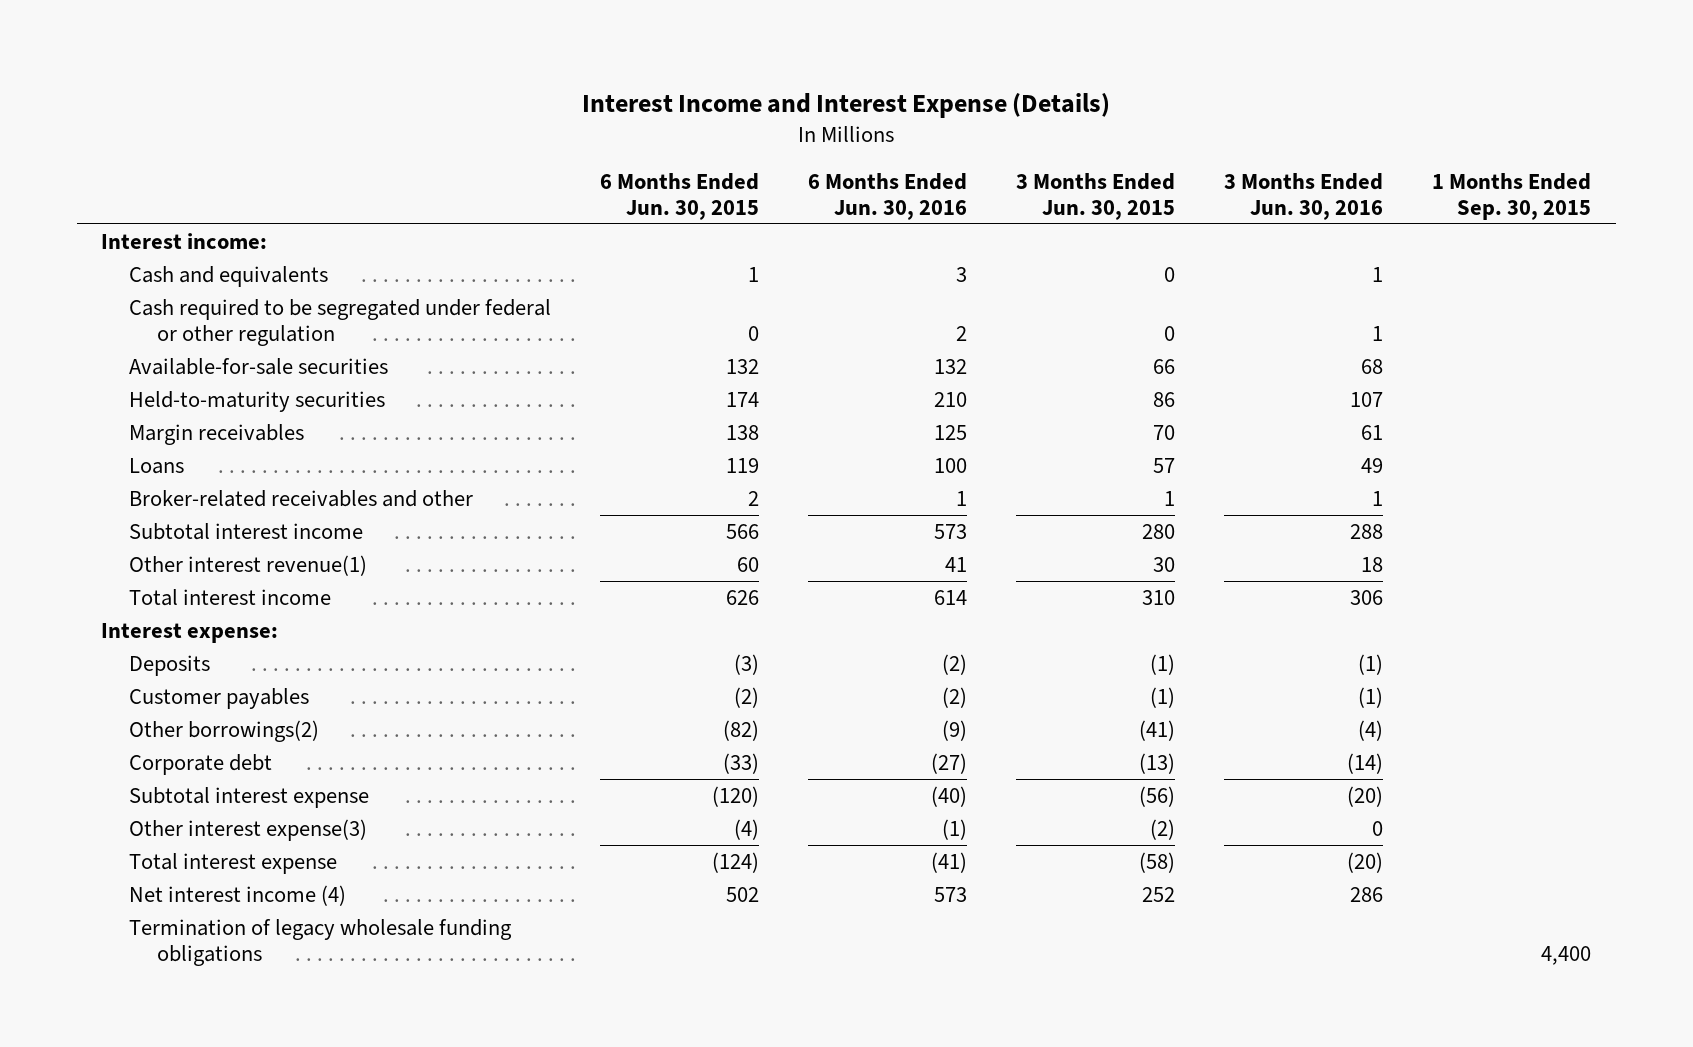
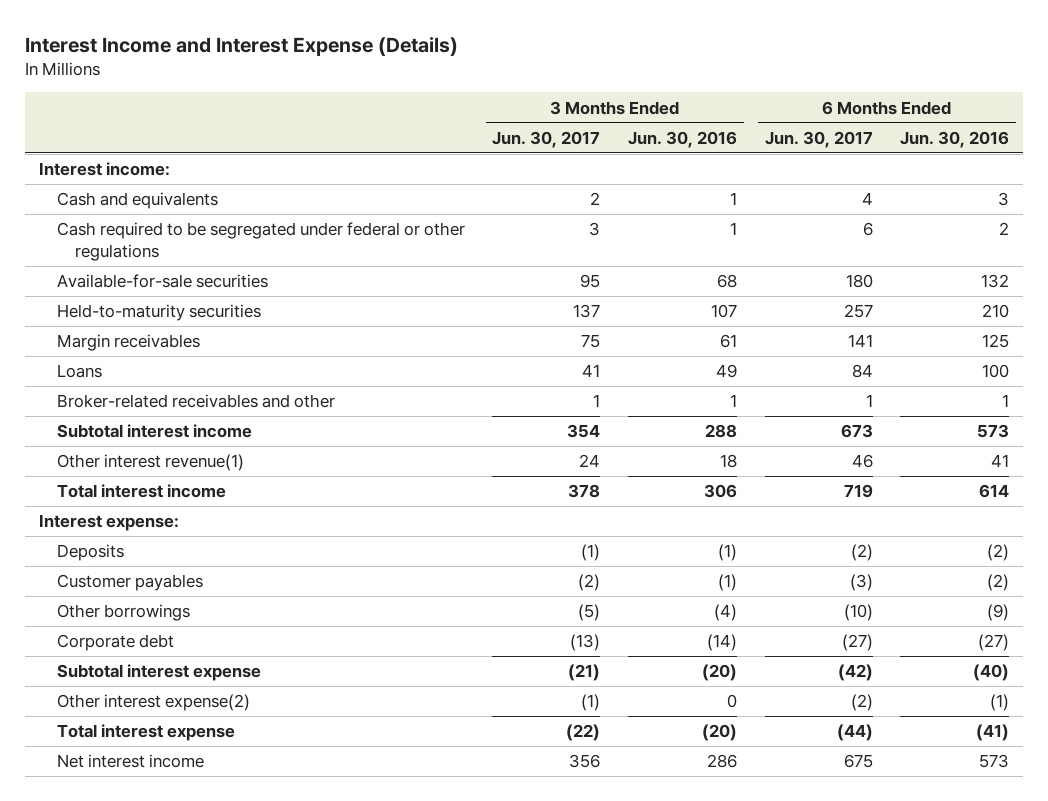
[600,172,760,220] 6 Months Ended Jun. 30, 2015 -> none
[1016,172,1176,220] 3 Months Ended Jun. 30, 2015 -> none
[1432,172,1592,220] 1 Months Ended Sep. 30, 2015 -> none
none -> [492,130,601,148] Jun. 30, 2017
none -> [764,130,873,148] Jun. 30, 2017
[129,298,552,347] Cash required to be segregated under federal or other regulation -> [56,222,465,262] Cash required to be segregated under federal or other regulations
[129,719,320,742] Other borrowings(2) -> [56,604,190,622] Other borrowings
[129,818,368,841] Other interest expense(3) -> [56,694,250,712] Other interest expense(2)
[129,918,513,967] Termination of legacy wholesale funding obligations -> none
[129,884,347,906] Net interest income (4) -> [56,754,204,769] Net interest income

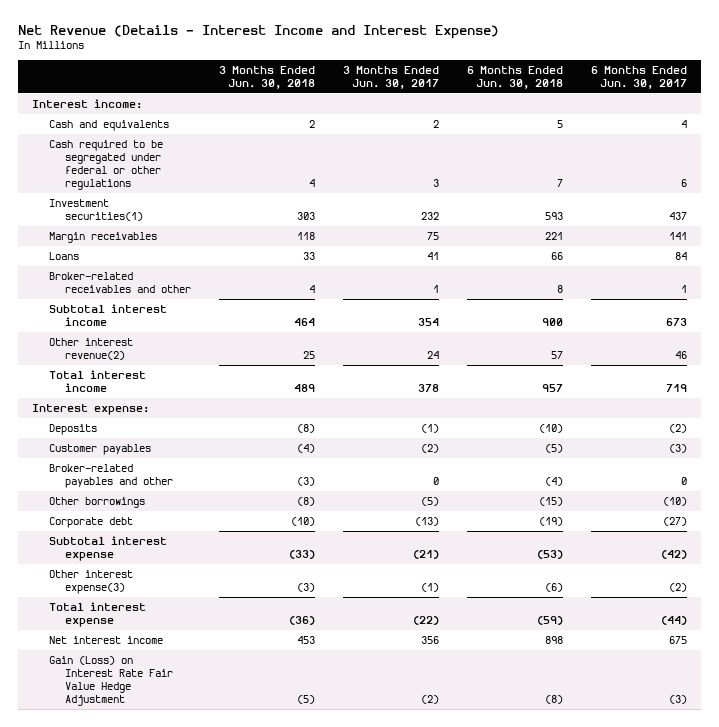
[25,36,459,56] Interest Income and Interest Expense (Details) -> [17,24,499,39] Net Revenue (Details - Interest Income and Interest Expense)
[628,130,738,148] Jun. 30, 2016 -> none
[900,130,1010,148] Jun. 30, 2016 -> none
none -> [219,66,316,89] 3 Months Ended Jun. 30, 2018
none -> [467,66,564,89] 6 Months Ended Jun. 30, 2018
[56,274,268,289] Available-for-sale securities -> none
[56,304,261,322] Held-to-maturity securities -> none
none -> [48,199,144,222] Investment securities(1)
[56,454,244,472] Other interest revenue(1) -> [48,338,133,361] Other interest revenue(2)
none -> [48,464,174,489] Broker-related payables and other
[56,694,250,712] Other interest expense(2) -> [48,570,133,595] Other interest expense(3)
none -> [48,656,174,706] Gain (Loss) on Interest Rate Fair Value Hedge Adjustment

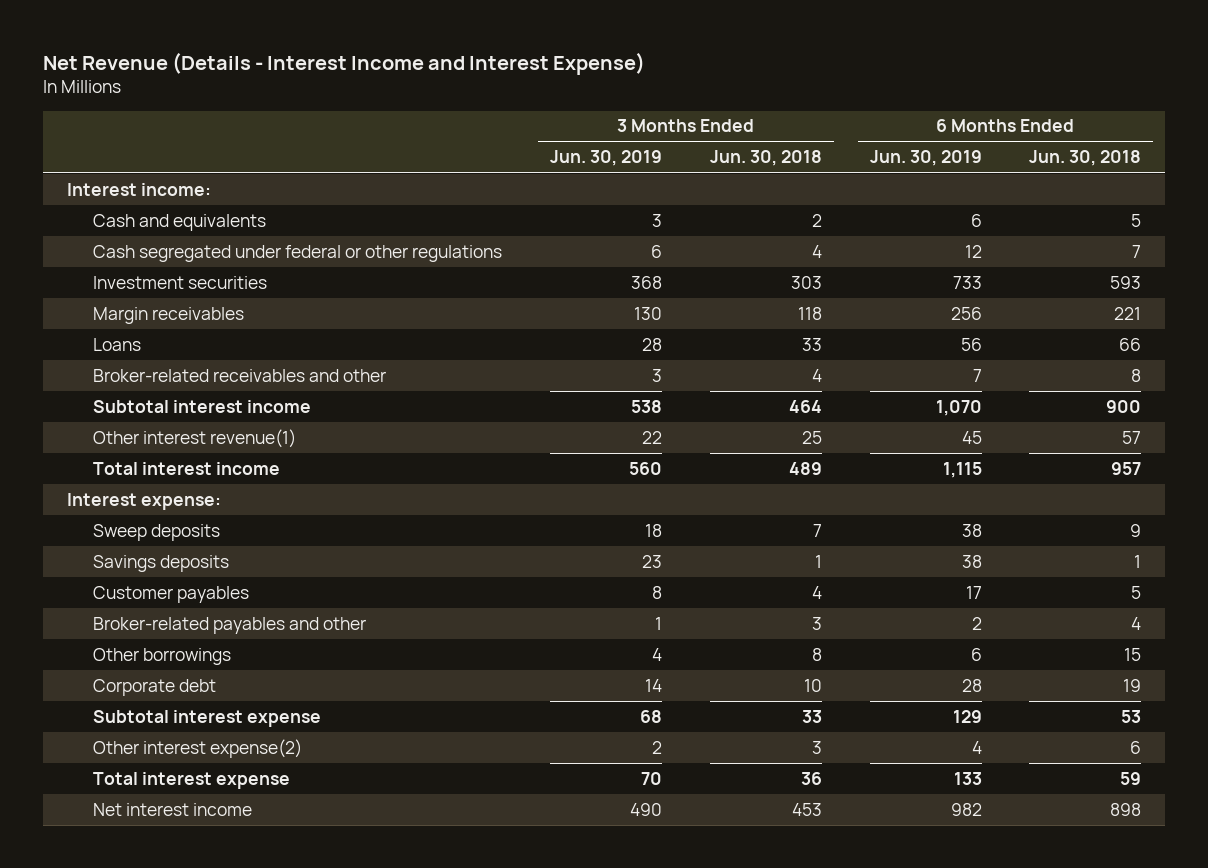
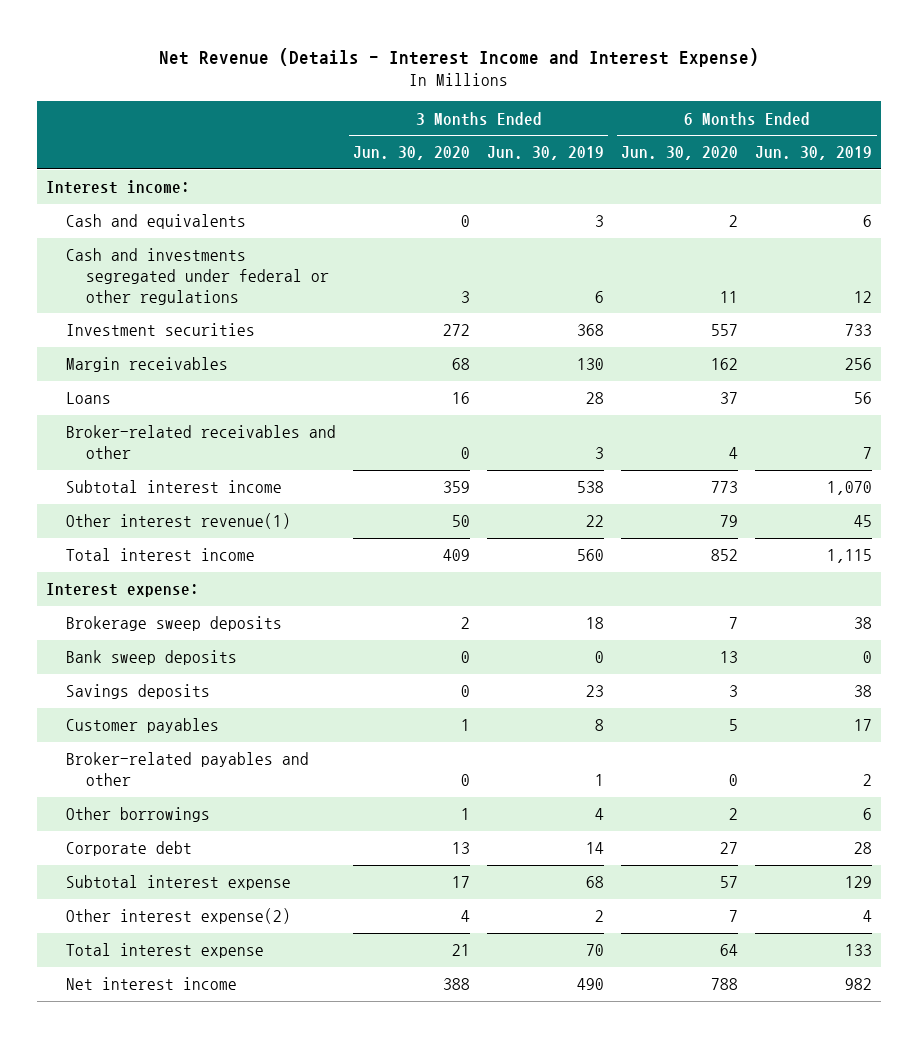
[709,150,822,167] Jun. 30, 2018 -> none
[1029,150,1142,167] Jun. 30, 2018 -> none
none -> [352,146,470,161] Jun. 30, 2020
none -> [621,146,739,161] Jun. 30, 2020
[93,244,503,262] Cash segregated under federal or other regulations -> [65,248,330,305] Cash and investments segregated under federal or other regulations
[93,523,221,541] Sweep deposits -> [65,616,282,632] Brokerage sweep deposits
none -> [65,650,237,666] Bank sweep deposits

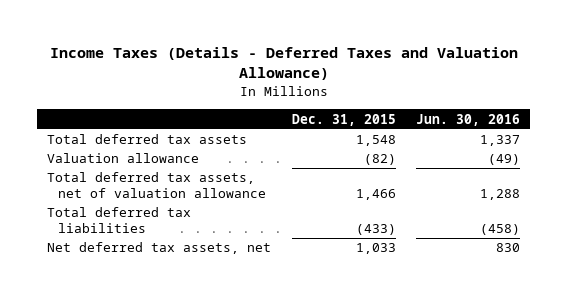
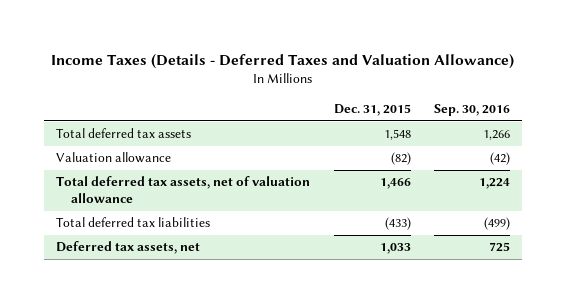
[416,113,521,126] Jun. 30, 2016 -> none
none -> [434,104,511,117] Sep. 30, 2016
[47,242,272,255] Net deferred tax assets, net -> [56,241,201,255] Deferred tax assets, net

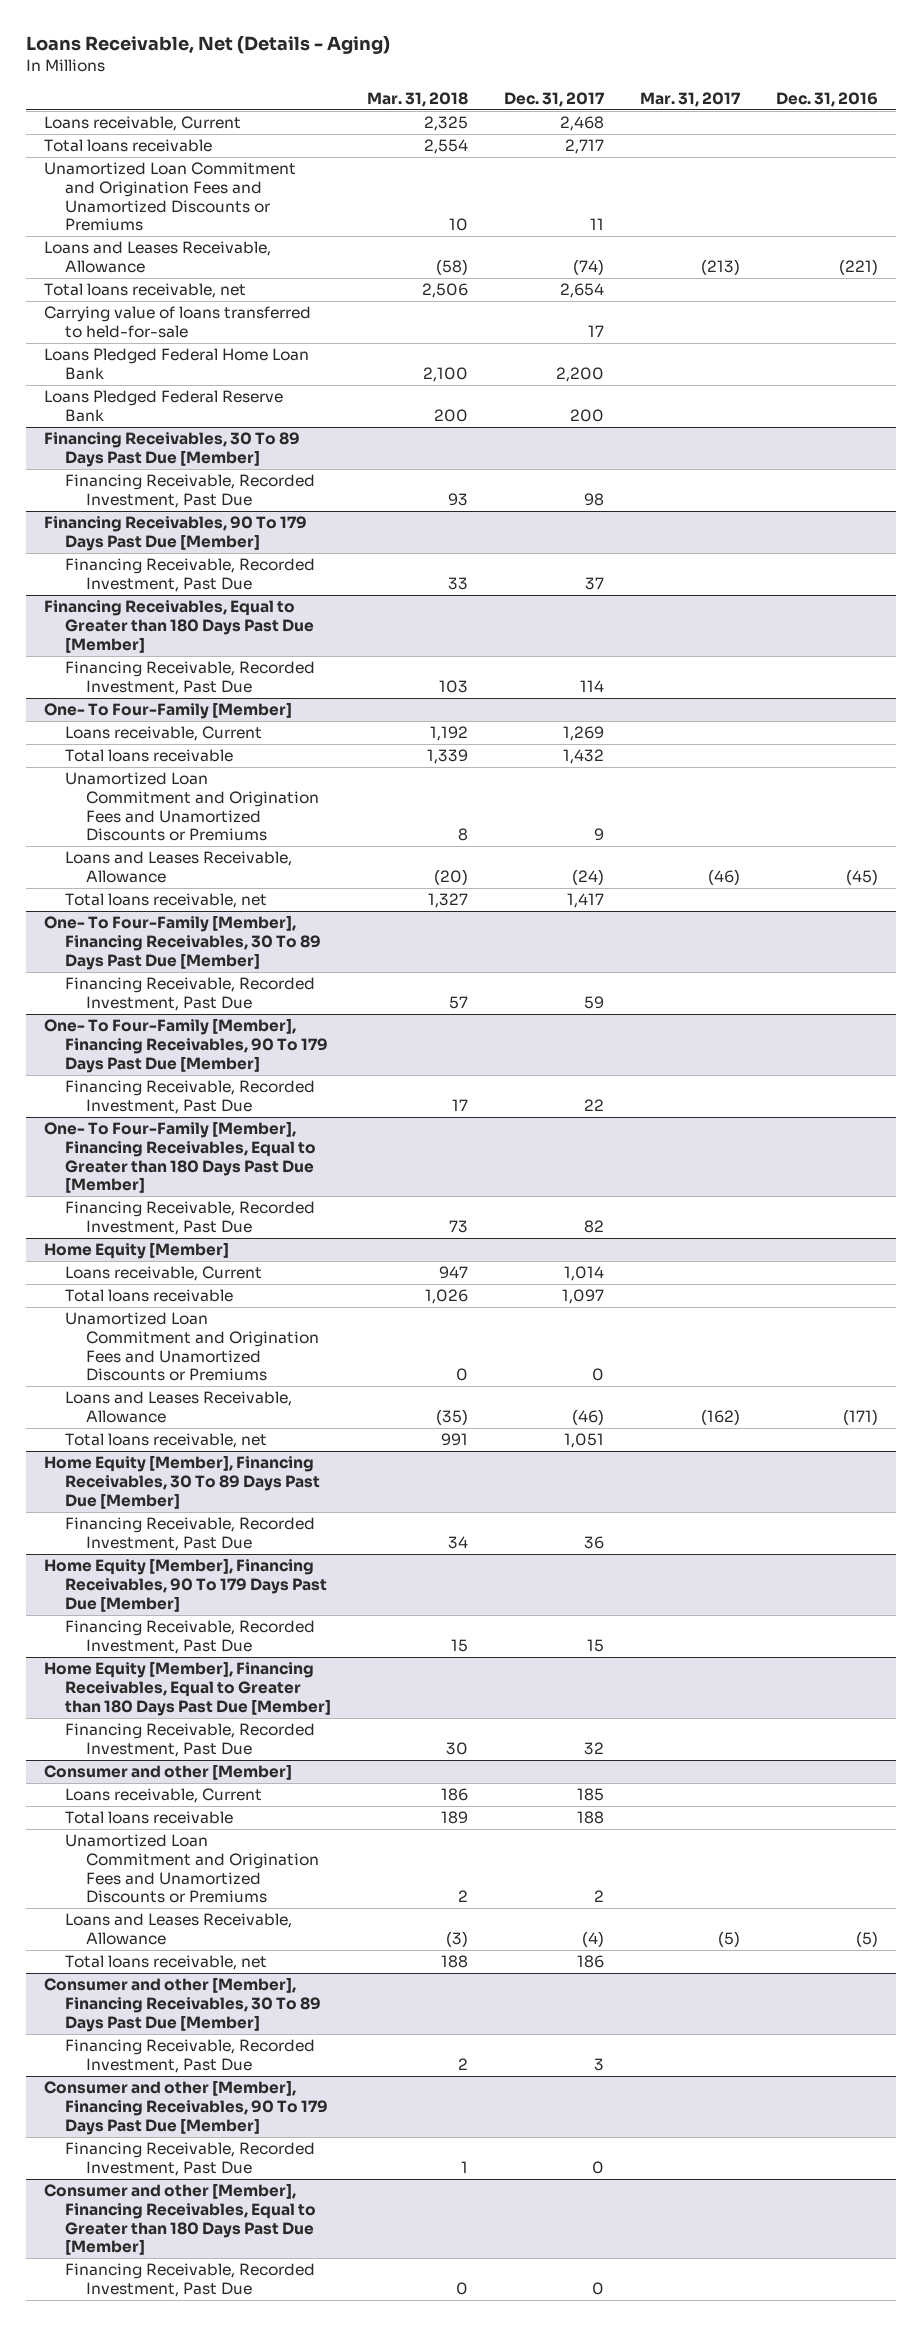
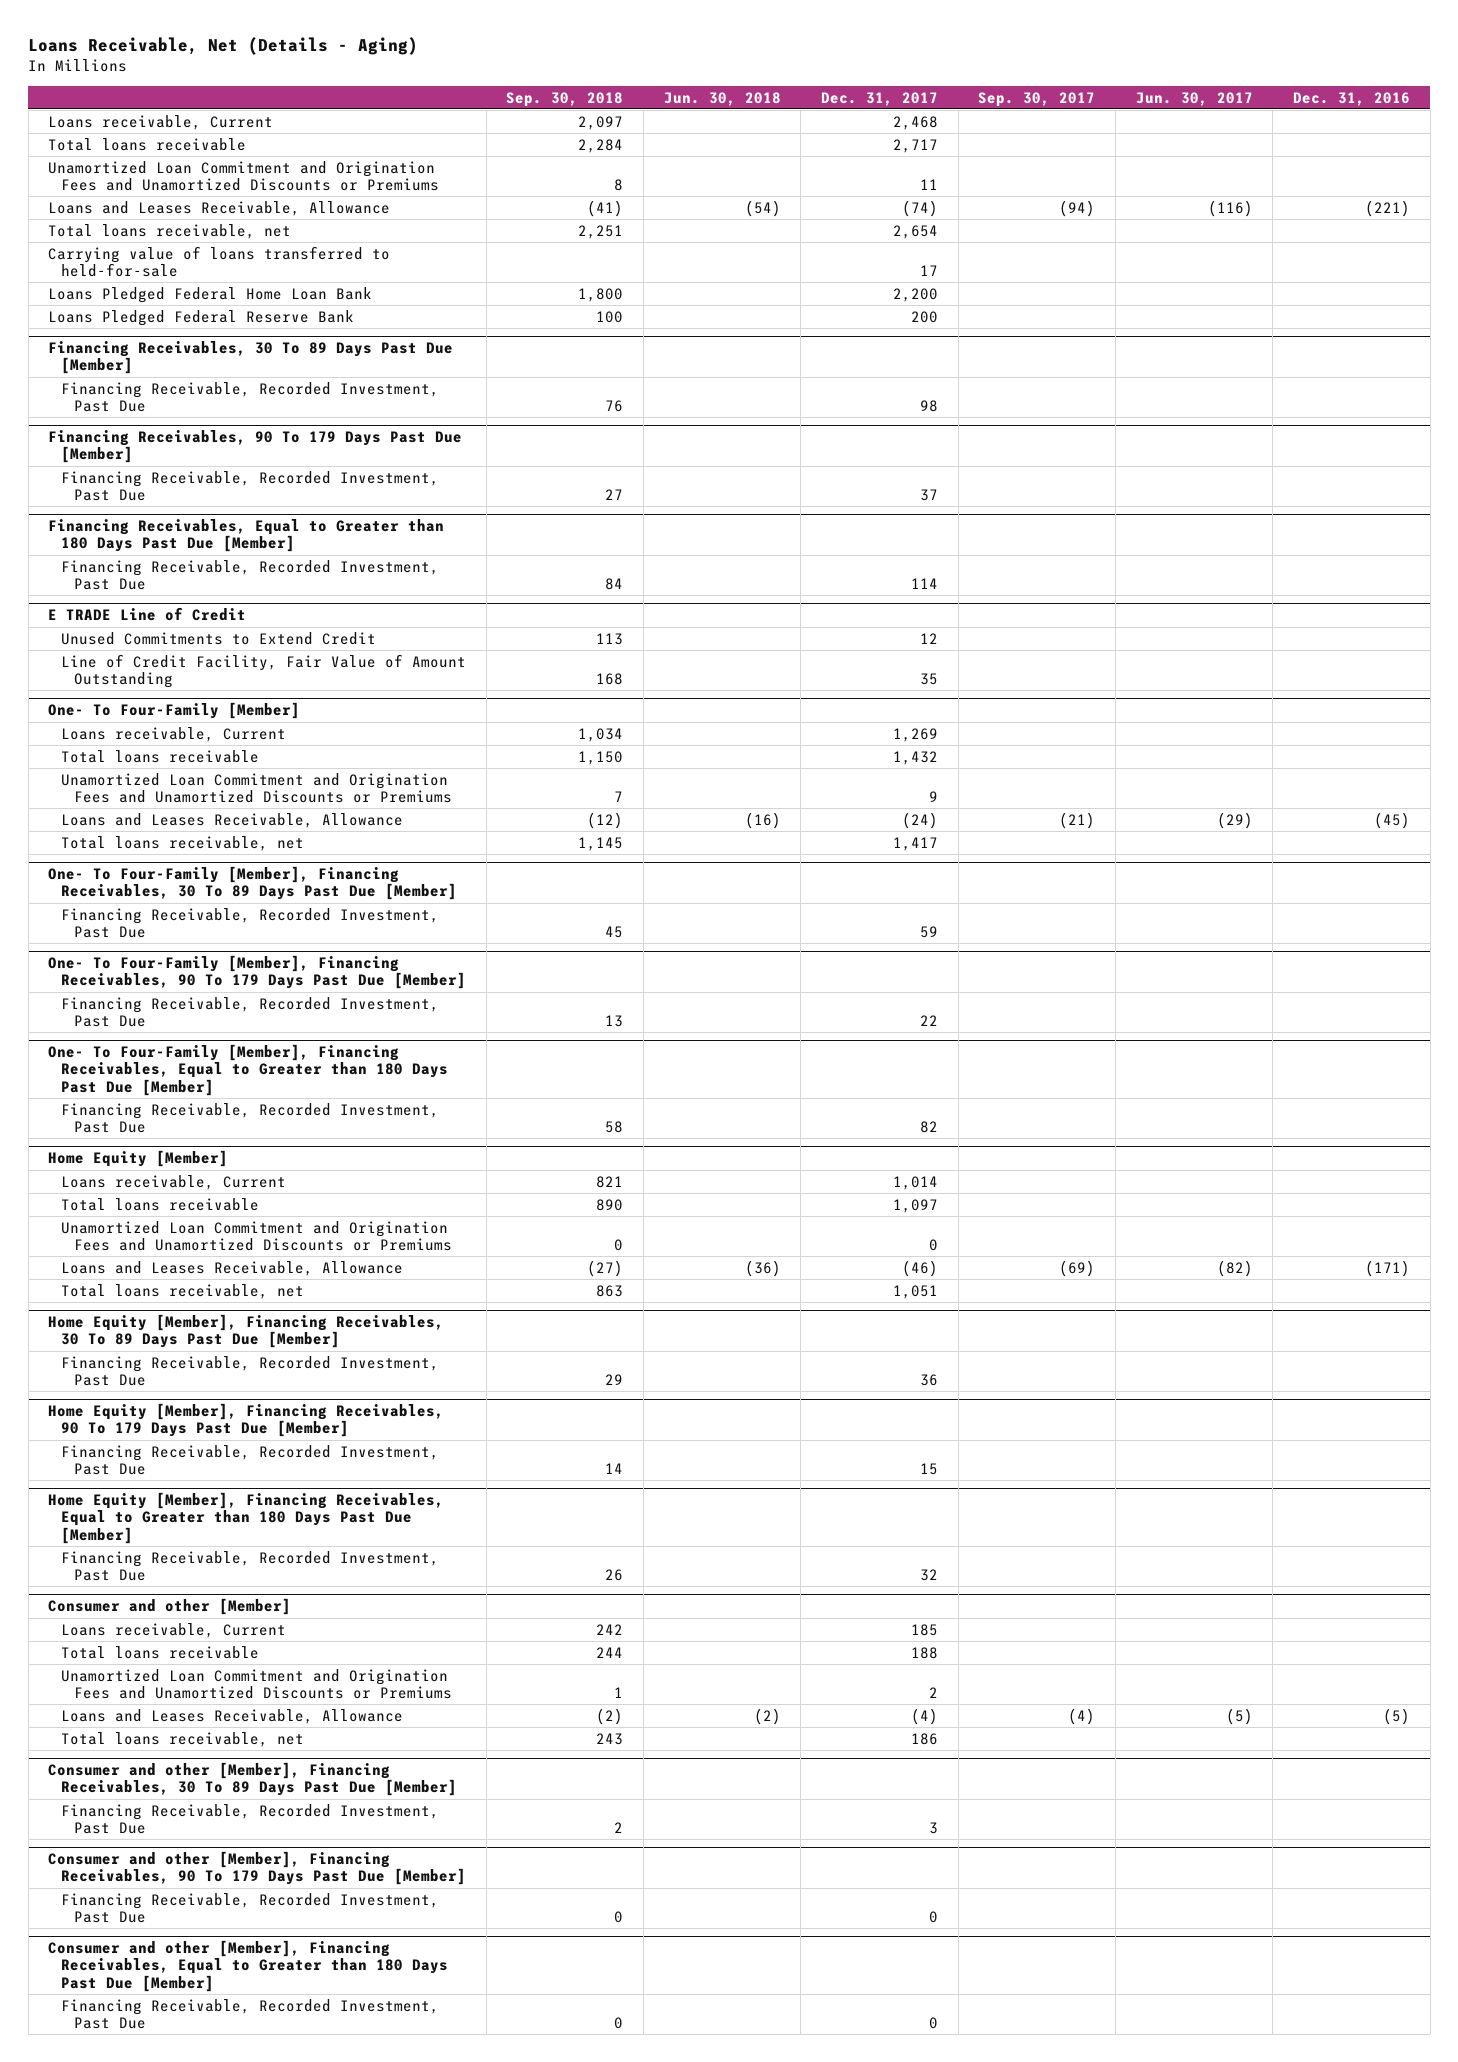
[366,91,468,107] Mar. 31, 2018 -> none
[639,91,741,107] Mar. 31, 2017 -> none
none -> [506,91,624,107] Sep. 30, 2018
none -> [663,91,781,106] Jun. 30, 2018
none -> [978,91,1096,107] Sep. 30, 2017
none -> [1135,91,1253,106] Jun. 30, 2017
none -> [48,607,247,622] E TRADE Line of Credit
none -> [60,631,376,645] Unused Commitments to Extend Credit
none -> [60,653,466,688] Line of Credit Facility, Fair Value of Amount Outstanding

